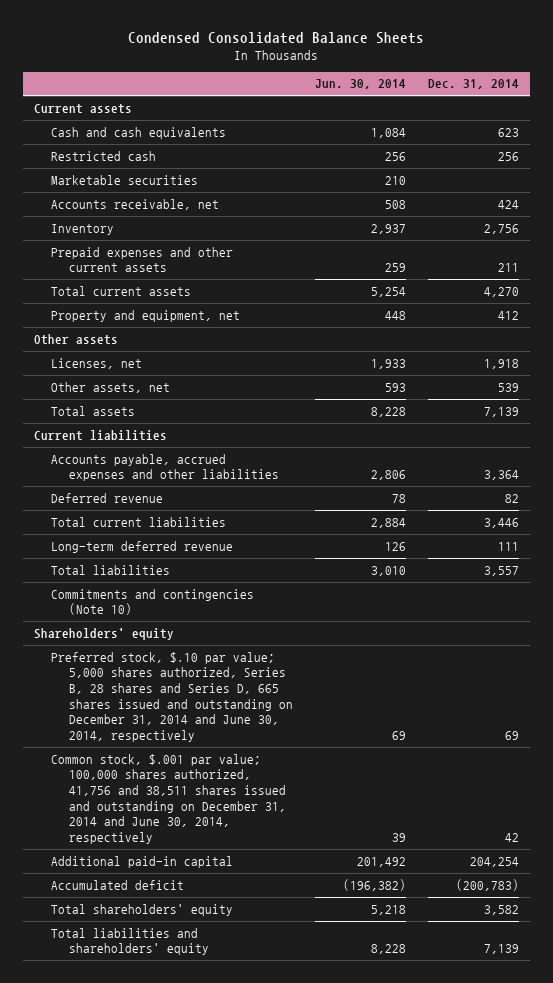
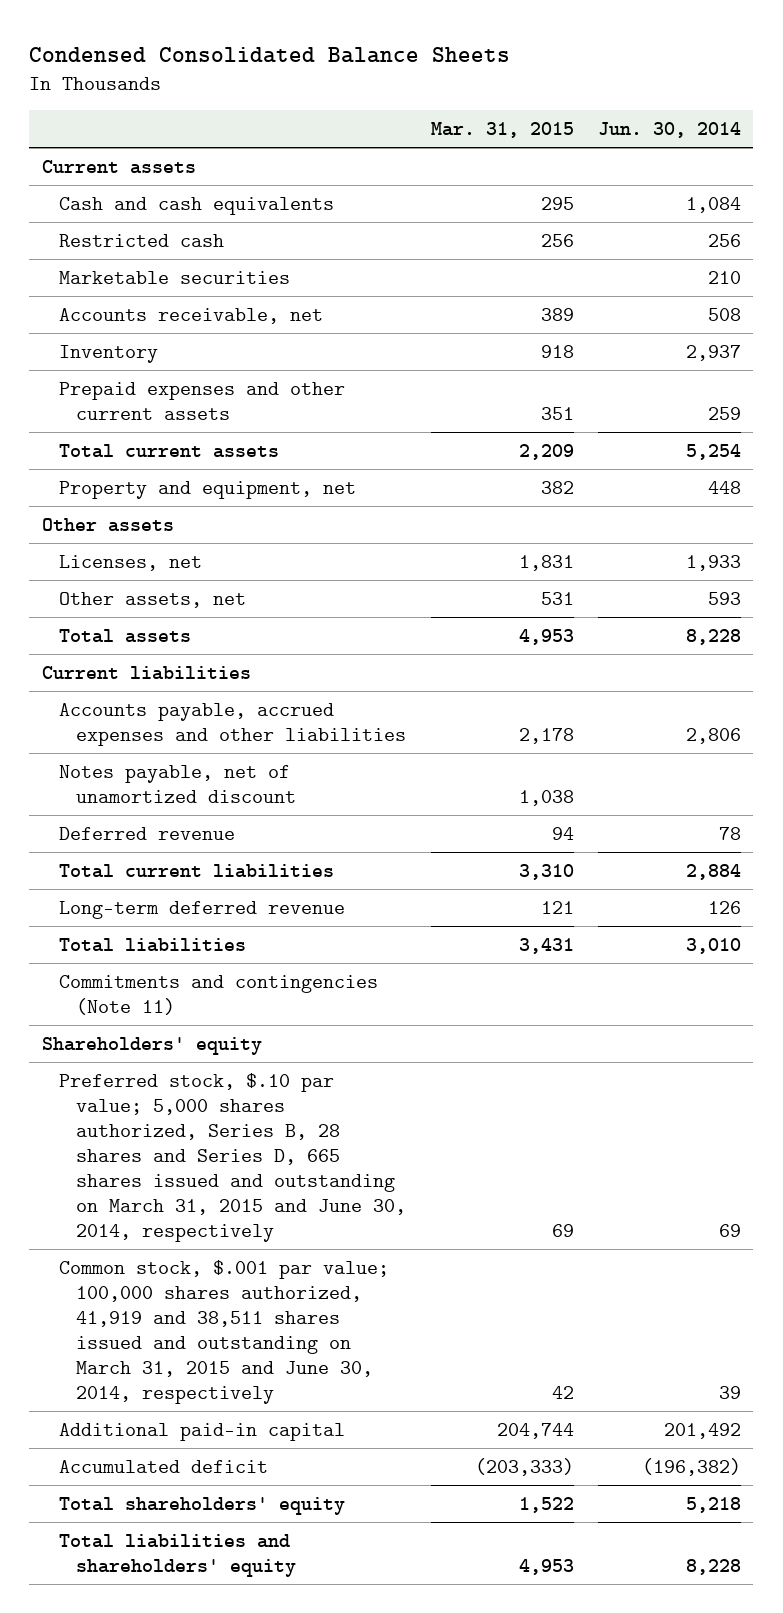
[428,79,520,90] Dec. 31, 2014 -> none
none -> [430,122,574,139] Mar. 31, 2015
none -> [58,764,296,803] Notes payable, net of unamortized discount
[51,588,255,616] Commitments and contingencies (Note 10) -> [58,974,378,1015] Commitments and contingencies (Note 11)
[51,651,293,742] Preferred stock, $.10 par value; 5,000 shares authorized, Series B, 28 shares and Series D, 665 shares issued and outstanding on December 31, 2014 and June 30, 2014, respectively -> [58,1072,406,1243] Preferred stock, $.10 par value; 5,000 shares authorized, Series B, 28 shares and Series D, 665 shares issued and outstanding on March 31, 2015 and June 30, 2014, respectively
[51,753,286,844] Common stock, $.001 par value; 100,000 shares authorized, 41,756 and 38,511 shares issued and outstanding on December 31, 2014 and June 30, 2014, respectively -> [58,1259,389,1405] Common stock, $.001 par value; 100,000 shares authorized, 41,919 and 38,511 shares issued and outstanding on March 31, 2015 and June 30, 2014, respectively

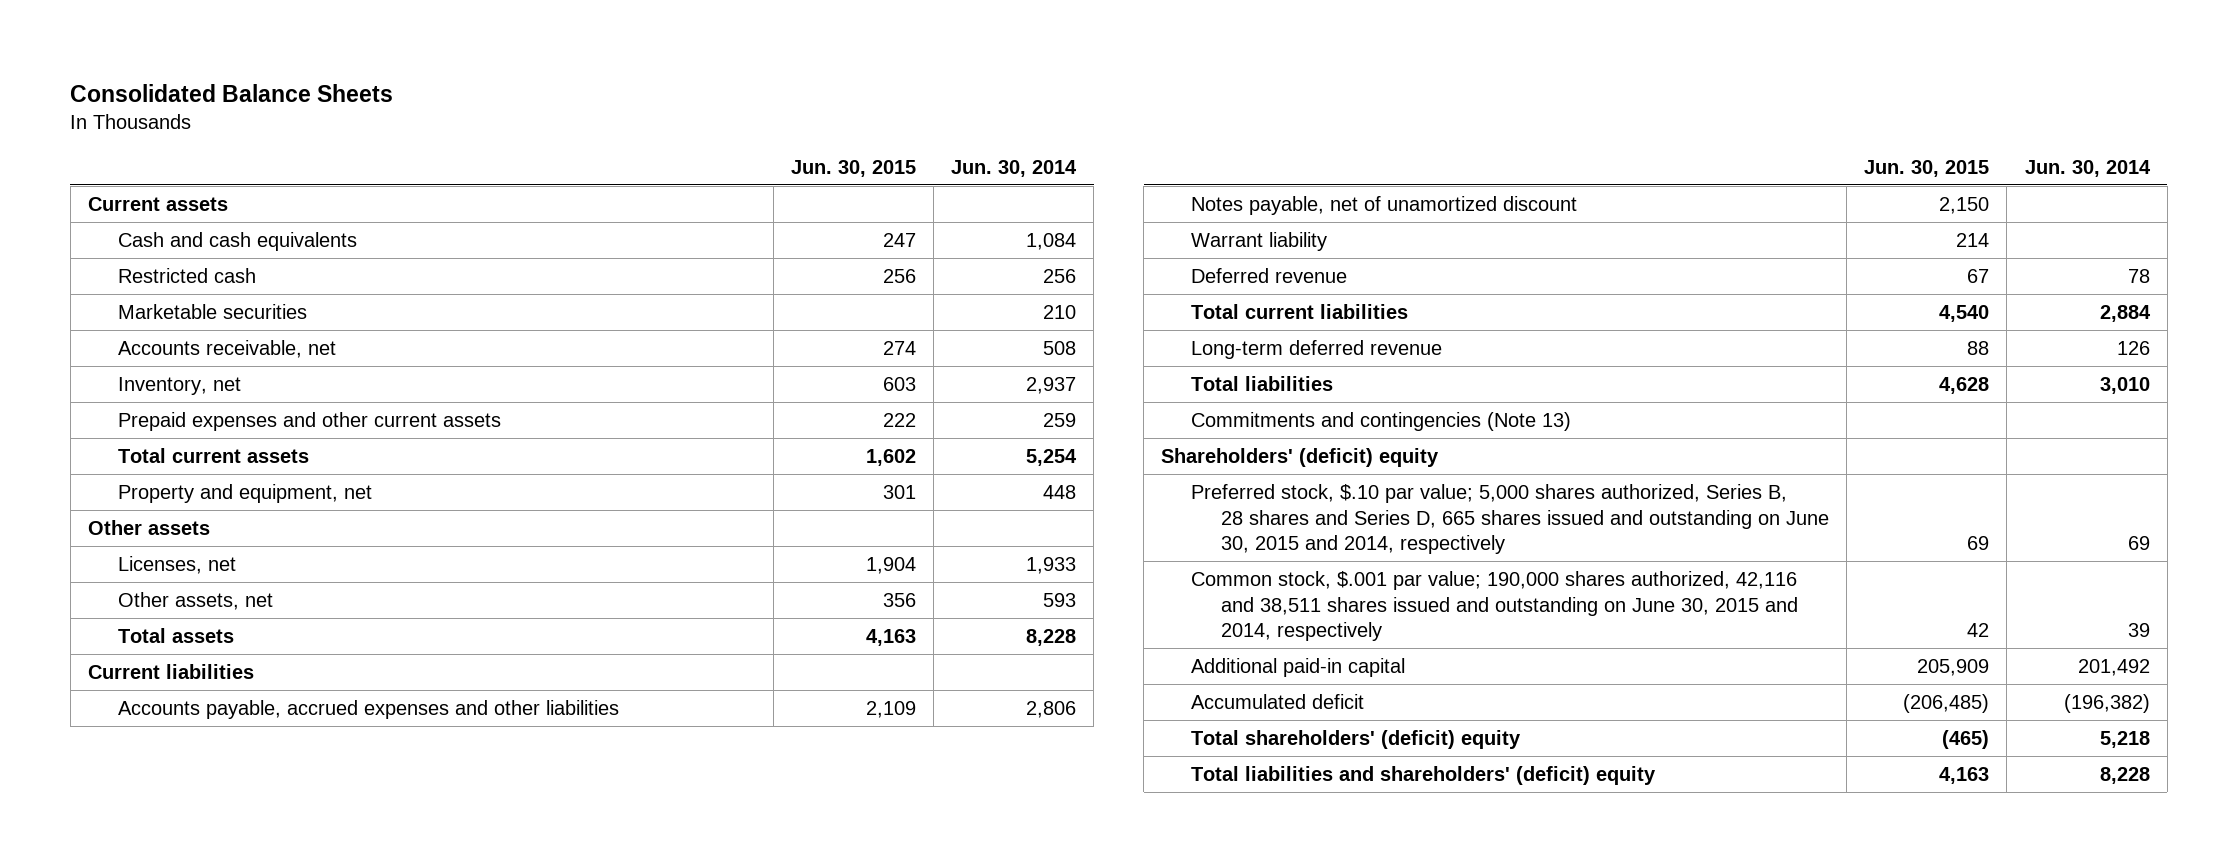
[29,46,511,63] Condensed Consolidated Balance Sheets -> [70,83,394,102] Consolidated Balance Sheets
[430,122,574,139] Mar. 31, 2015 -> none
none -> [790,159,916,177] Jun. 30, 2015
[58,344,158,363] Inventory -> [117,376,241,395] Inventory, net
none -> [1191,231,1328,251] Warrant liability
[58,974,378,1015] Commitments and contingencies (Note 11) -> [1191,411,1572,431] Commitments and contingencies (Note 13)
[41,1036,262,1055] Shareholders' equity -> [1161,447,1440,467] Shareholders' (deficit) equity
[58,1072,406,1243] Preferred stock, $.10 par value; 5,000 shares authorized, Series B, 28 shares and Series D, 665 shares issued and outstanding on March 31, 2015 and June 30, 2014, respectively -> [1191,483,1830,555] Preferred stock, $.10 par value; 5,000 shares authorized, Series B, 28 shares and Series D, 665 shares issued and outstanding on June 30, 2015 and 2014, respectively
[58,1259,389,1405] Common stock, $.001 par value; 100,000 shares authorized, 41,919 and 38,511 shares issued and outstanding on March 31, 2015 and June 30, 2014, respectively -> [1191,570,1799,642] Common stock, $.001 par value; 190,000 shares authorized, 42,116 and 38,511 shares issued and outstanding on June 30, 2015 and 2014, respectively
[58,1496,345,1515] Total shareholders' equity -> [1191,729,1522,749] Total shareholders' (deficit) equity
[58,1533,296,1577] Total liabilities and shareholders' equity -> [1191,765,1657,785] Total liabilities and shareholders' (deficit) equity

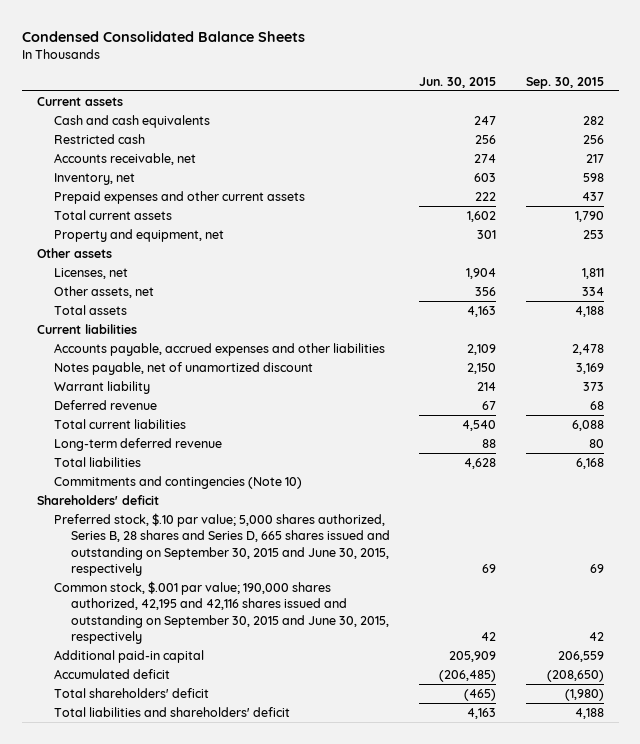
[70,83,394,102] Consolidated Balance Sheets -> [21,30,305,42] Condensed Consolidated Balance Sheets
[951,159,1078,177] Jun. 30, 2014 -> none
none -> [525,76,604,89] Sep. 30, 2015
[117,303,307,319] Marketable securities -> none
[1191,411,1572,431] Commitments and contingencies (Note 13) -> [53,476,302,490] Commitments and contingencies (Note 10)
[1161,447,1440,467] Shareholders' (deficit) equity -> [36,495,159,506] Shareholders' deficit
[1191,483,1830,555] Preferred stock, $.10 par value; 5,000 shares authorized, Series B, 28 shares and Series D, 665 shares issued and outstanding on June 30, 2015 and 2014, respectively -> [53,513,391,576] Preferred stock, $.10 par value; 5,000 shares authorized, Series B, 28 shares and Series D, 665 shares issued and outstanding on September 30, 2015 and June 30, 2015, respectively
[1191,570,1799,642] Common stock, $.001 par value; 190,000 shares authorized, 42,116 and 38,511 shares issued and outstanding on June 30, 2015 and 2014, respectively -> [53,581,390,644] Common stock, $.001 par value; 190,000 shares authorized, 42,195 and 42,116 shares issued and outstanding on September 30, 2015 and June 30, 2015, respectively
[1191,729,1522,749] Total shareholders' (deficit) equity -> [53,688,209,699] Total shareholders' deficit
[1191,765,1657,785] Total liabilities and shareholders' (deficit) equity -> [53,707,290,718] Total liabilities and shareholders' deficit

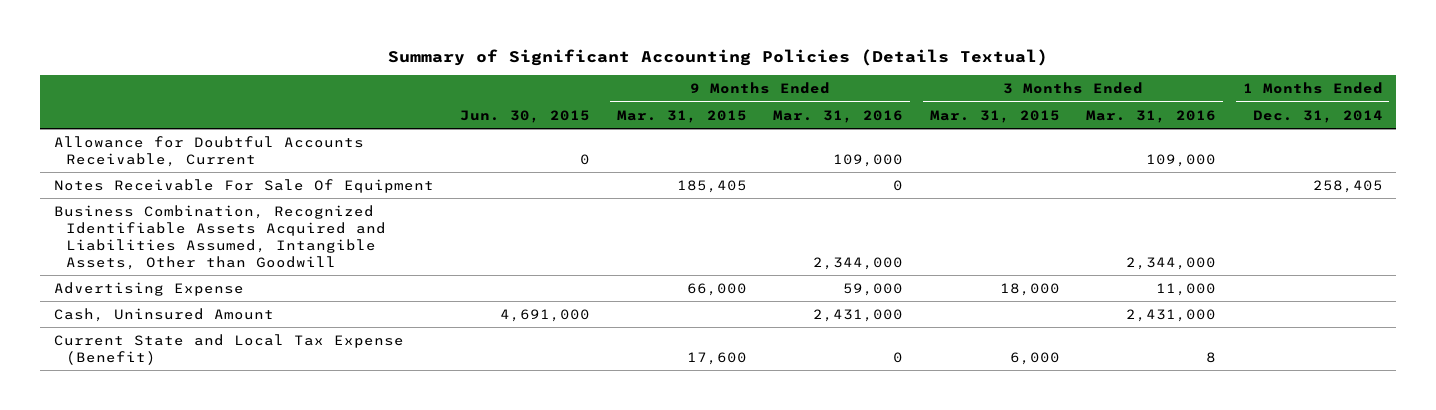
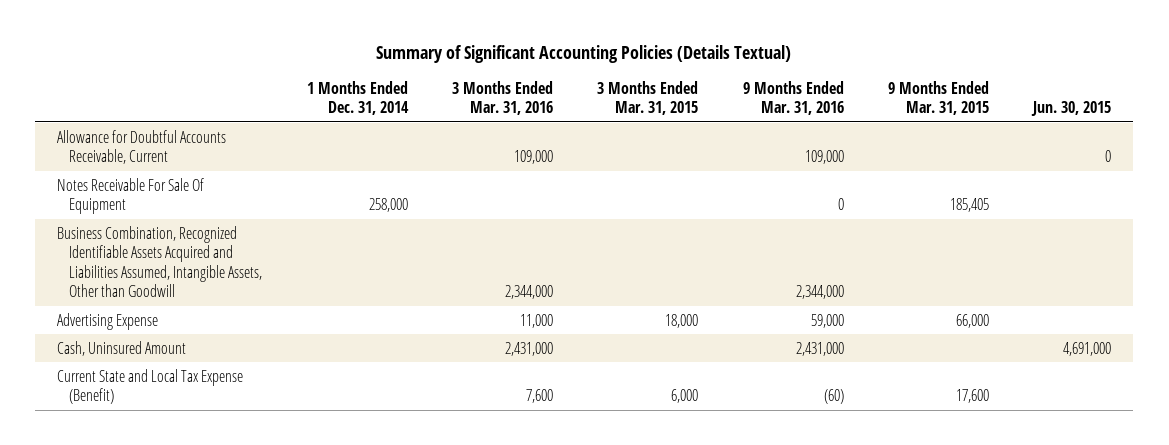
[1312,179,1383,193] 258,405 -> [368,198,408,213] 258,000
[893,351,904,363] 0 -> [823,389,844,405] (60)
[1206,351,1217,363] 8 -> [526,389,554,404] 7,600

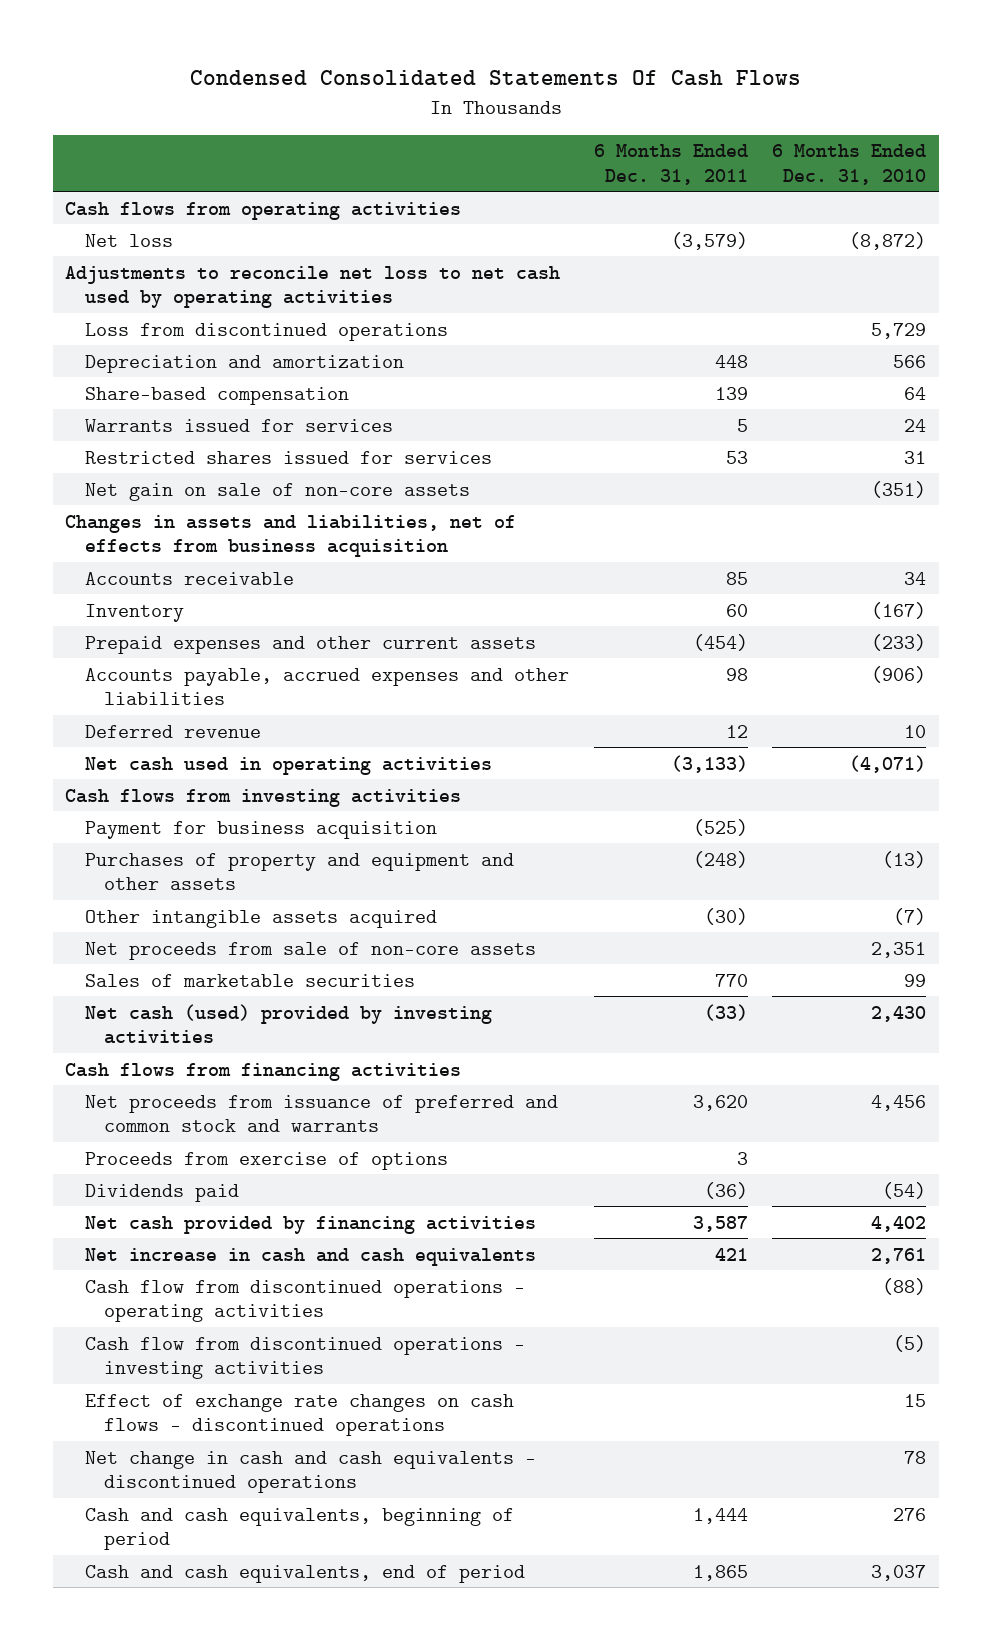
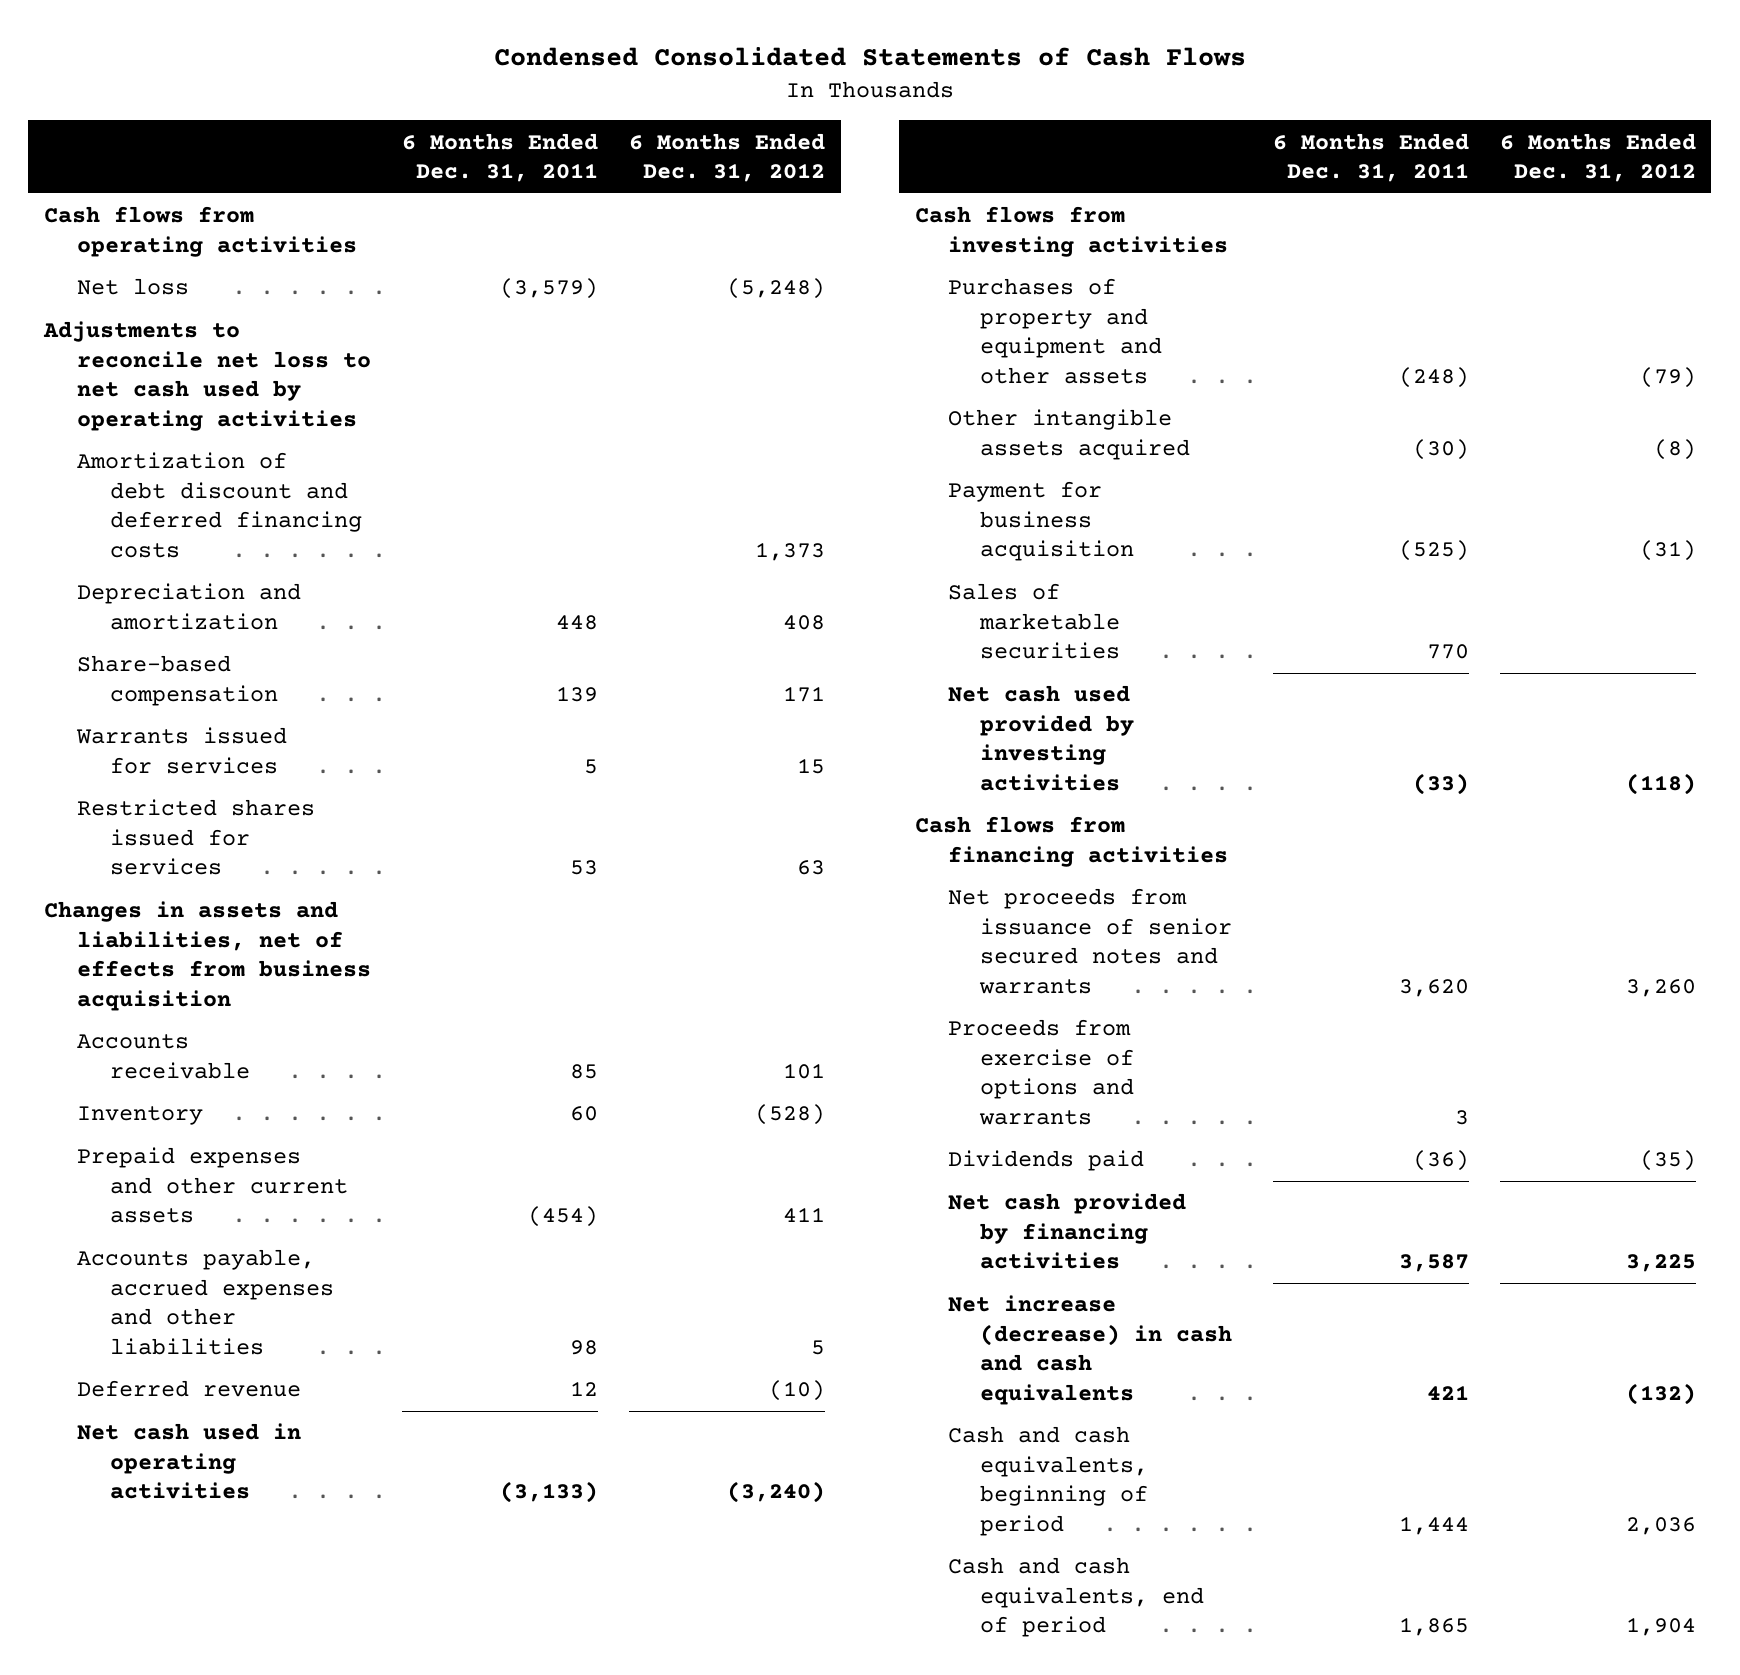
[189,70,801,87] Condensed Consolidated Statements Of Cash Flows -> [493,46,1246,66] Condensed Consolidated Statements of Cash Flows
[772,144,927,185] 6 Months Ended Dec. 31, 2010 -> none
none -> [628,132,825,182] 6 Months Ended Dec. 31, 2012
[84,322,448,341] Loss from discontinued operations -> none
none -> [76,452,362,558] Amortization of debt discount and deferred financing costs
[84,482,470,501] Net gain on sale of non-core assets -> none
[84,941,536,960] Net proceeds from sale of non-core assets -> none
[84,820,437,839] Payment for business acquisition -> [947,481,1135,562] Payment for business acquisition
[84,1003,492,1044] Net cash (used) provided by investing activities -> [947,685,1135,791] Net cash used provided by investing activities
[84,1094,558,1132] Net proceeds from issuance of preferred and common stock and warrants -> [947,888,1233,994] Net proceeds from issuance of senior secured notes and warrants
[84,1151,448,1170] Proceeds from exercise of options -> [947,1019,1135,1125] Proceeds from exercise of options and warrants
[84,1279,525,1322] Cash flow from discontinued operations - operating activities -> none
[84,1336,525,1379] Cash flow from discontinued operations - investing activities -> none
[84,1393,514,1436] Effect of exchange rate changes on cash flows - discontinued operations -> none
[84,1450,536,1493] Net change in cash and cash equivalents - discontinued operations -> none
[84,1247,536,1266] Net increase in cash and cash equivalents -> [947,1295,1233,1405] Net increase (decrease) in cash and cash equivalents

